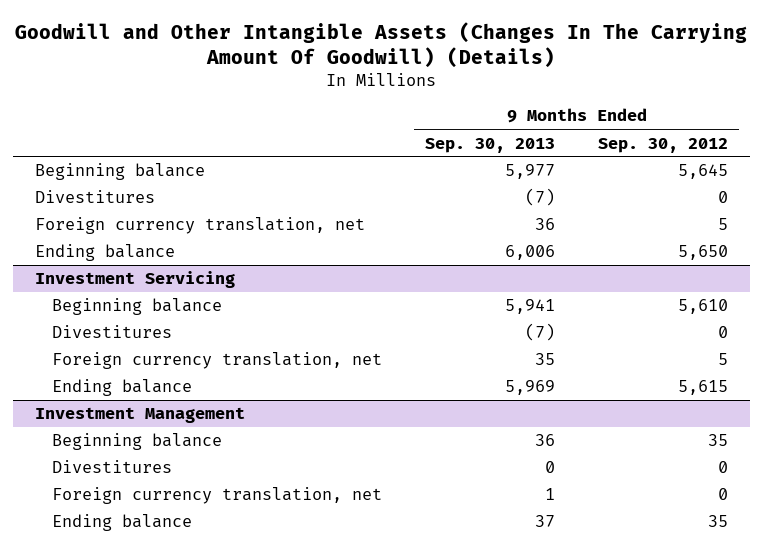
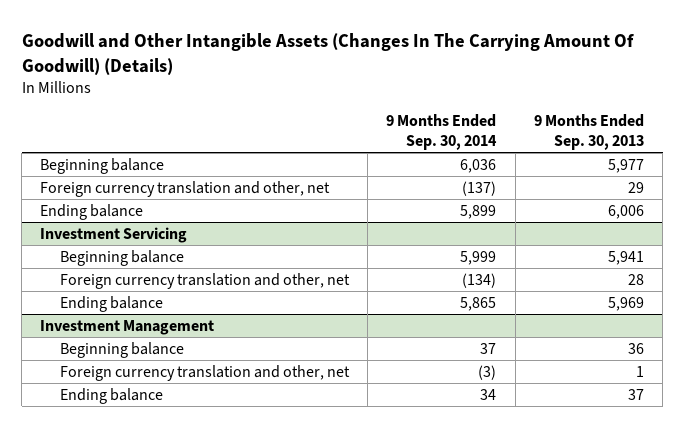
[598,137,729,153] Sep. 30, 2012 -> none
none -> [386,114,498,150] 9 Months Ended Sep. 30, 2014
[34,190,155,204] Divestitures -> none
[34,217,365,235] Foreign currency translation, net -> [40,181,331,198] Foreign currency translation and other, net
[535,218,556,231] 36 -> [627,182,644,194] 29
[52,325,173,339] Divestitures -> none
[52,352,383,370] Foreign currency translation, net -> [60,273,351,290] Foreign currency translation and other, net
[535,353,556,366] 35 -> [627,274,644,286] 28
[52,460,173,474] Divestitures -> none
[52,487,383,505] Foreign currency translation, net -> [60,365,351,382] Foreign currency translation and other, net

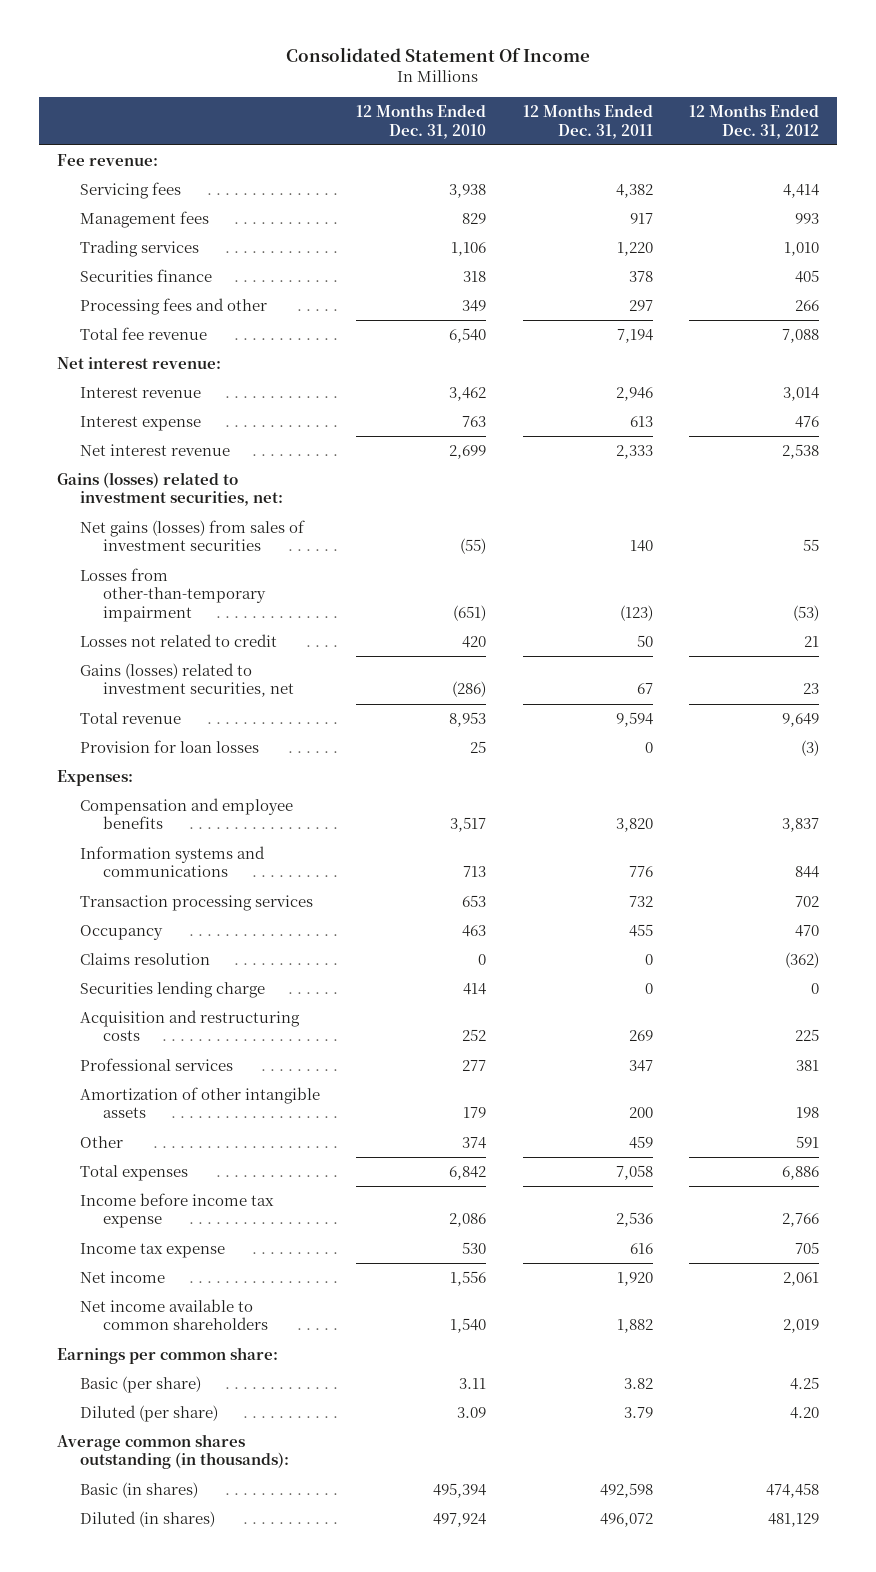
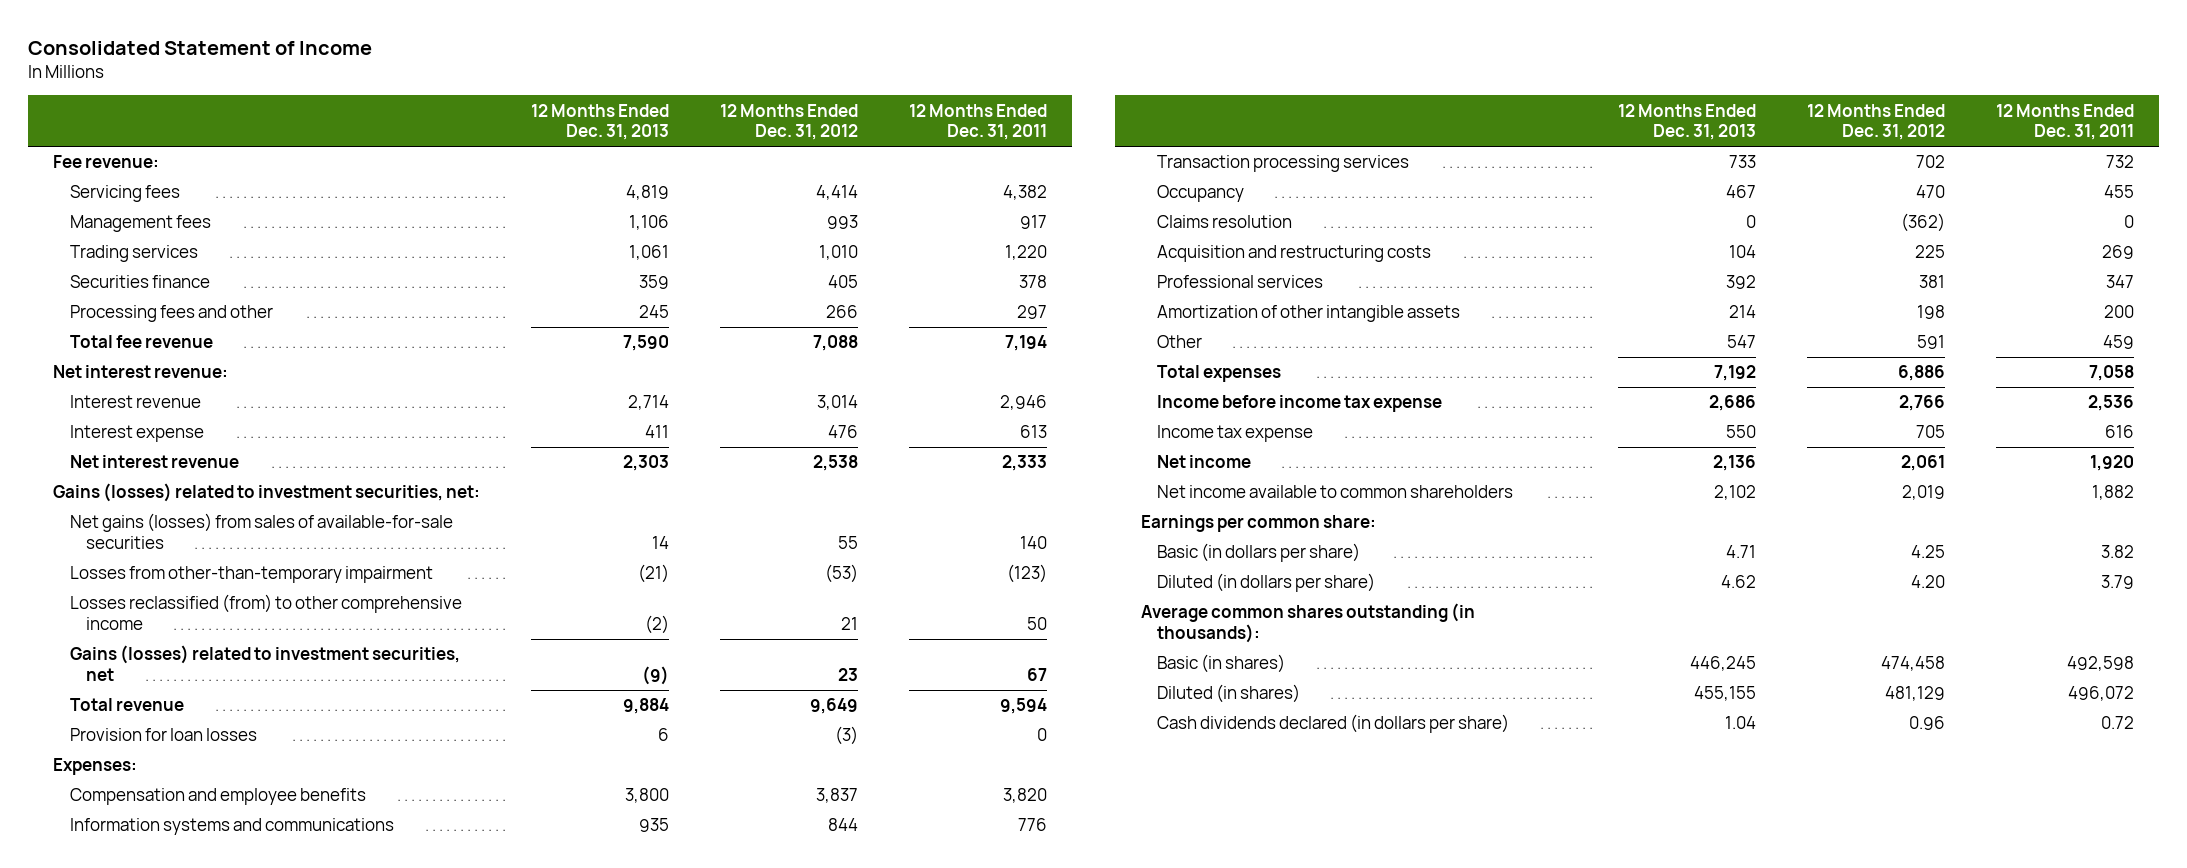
[285,46,590,62] Consolidated Statement Of Income -> [28,40,373,55] Consolidated Statement of Income
[356,104,487,139] 12 Months Ended Dec. 31, 2010 -> none
none -> [531,103,670,141] 12 Months Ended Dec. 31, 2013
[79,519,305,552] Net gains (losses) from sales of investment securities -> [69,513,453,549] Net gains (losses) from sales of available-for-sale securities
[79,633,277,647] Losses not related to credit -> [69,594,462,630] Losses reclassified (from) to other comprehensive income
[79,980,265,998] Securities lending charge -> none
[79,1375,201,1393] Basic (per share) -> [1156,543,1360,563] Basic (in dollars per share)
[79,1404,218,1422] Diluted (per share) -> [1156,573,1375,593] Diluted (in dollars per share)
none -> [1156,714,1509,734] Cash dividends declared (in dollars per share)

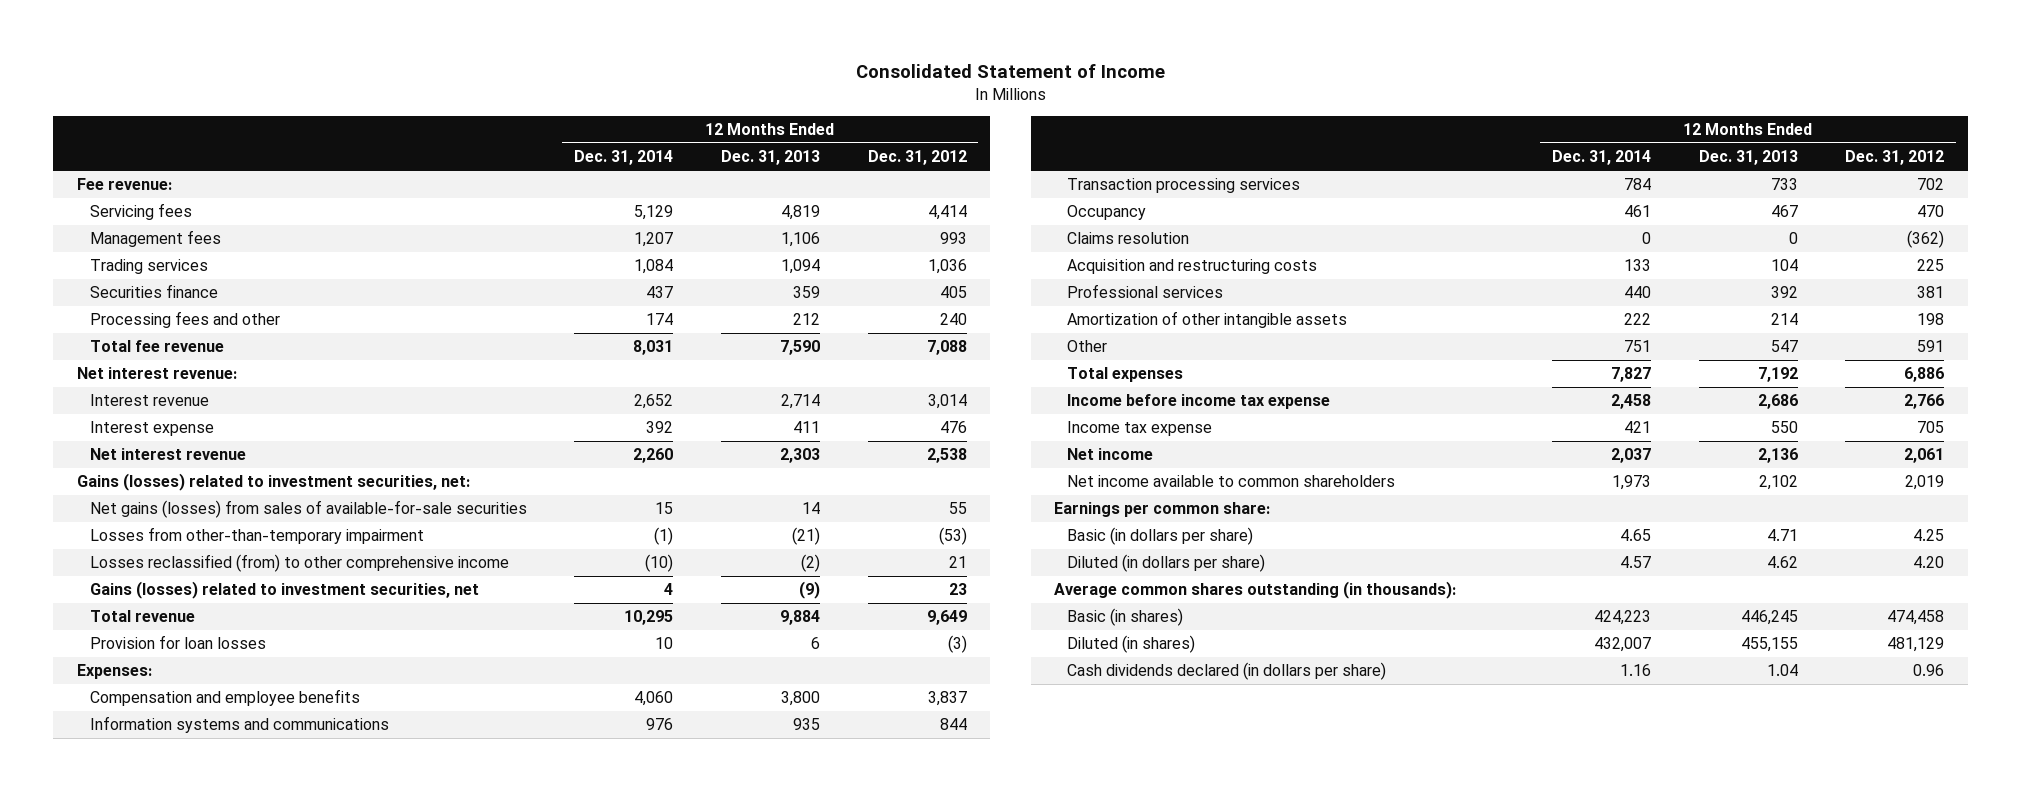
[908,103,1047,141] 12 Months Ended Dec. 31, 2011 -> none
none -> [574,150,674,166] Dec. 31, 2014
[629,245,670,261] 1,061 -> [780,259,820,275] 1,094
[818,245,858,261] 1,010 -> [927,259,967,275] 1,036
[639,305,670,319] 245 -> [792,313,820,326] 212
[825,305,858,319] 266 -> [939,313,967,326] 240

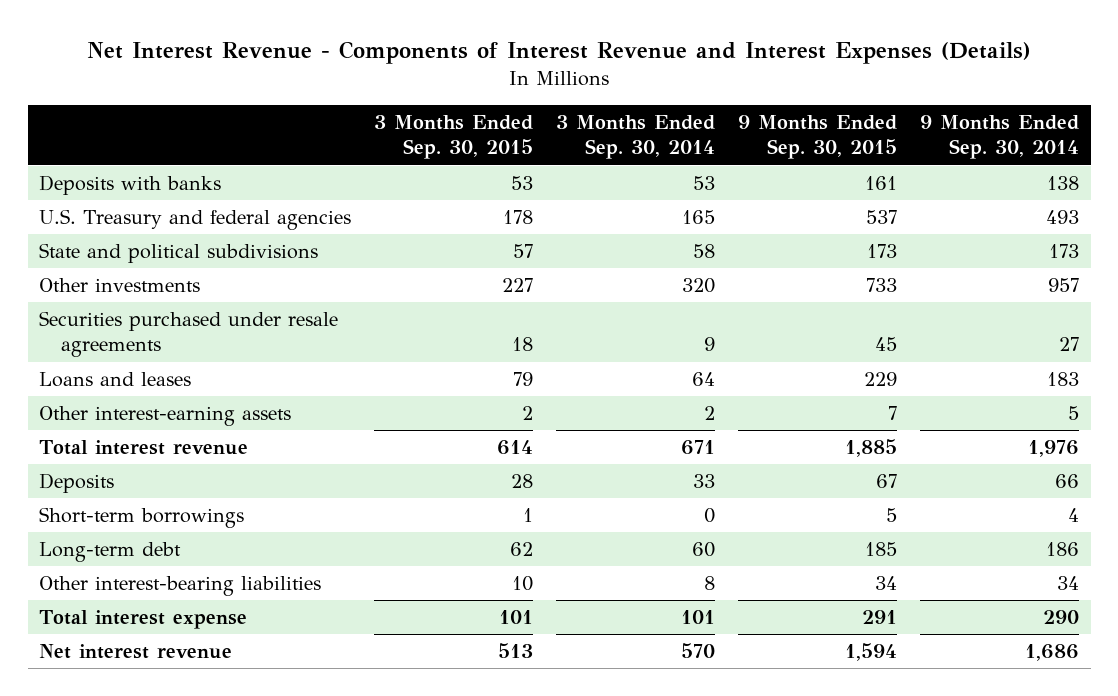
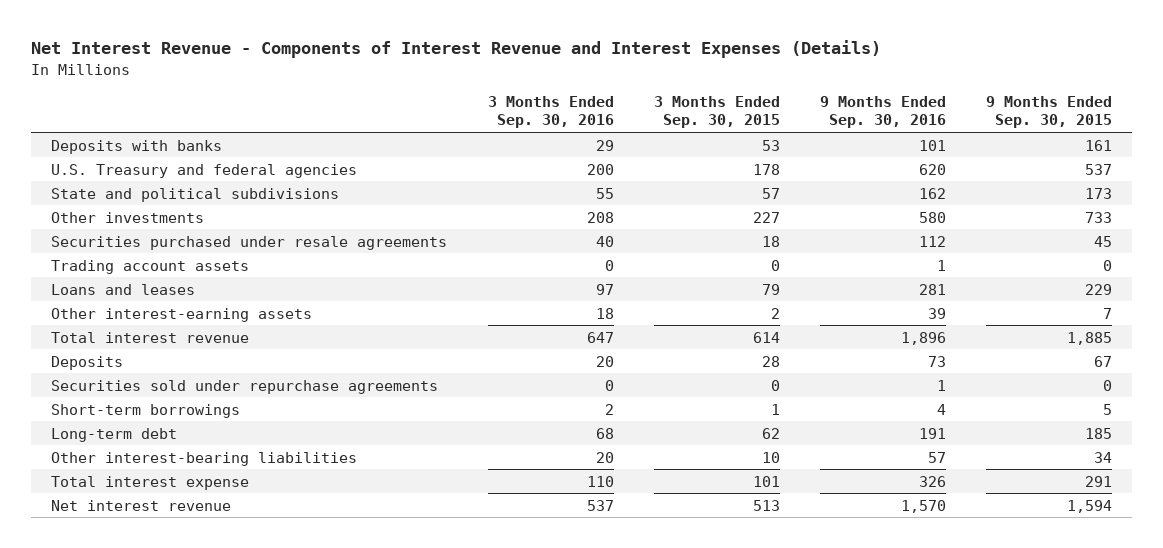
[556,114,716,160] 3 Months Ended Sep. 30, 2014 -> none
[920,114,1080,160] 9 Months Ended Sep. 30, 2014 -> none
none -> [487,96,614,129] 3 Months Ended Sep. 30, 2016
none -> [819,96,946,129] 9 Months Ended Sep. 30, 2016
none -> [51,259,250,274] Trading account assets
none -> [51,379,439,394] Securities sold under repurchase agreements

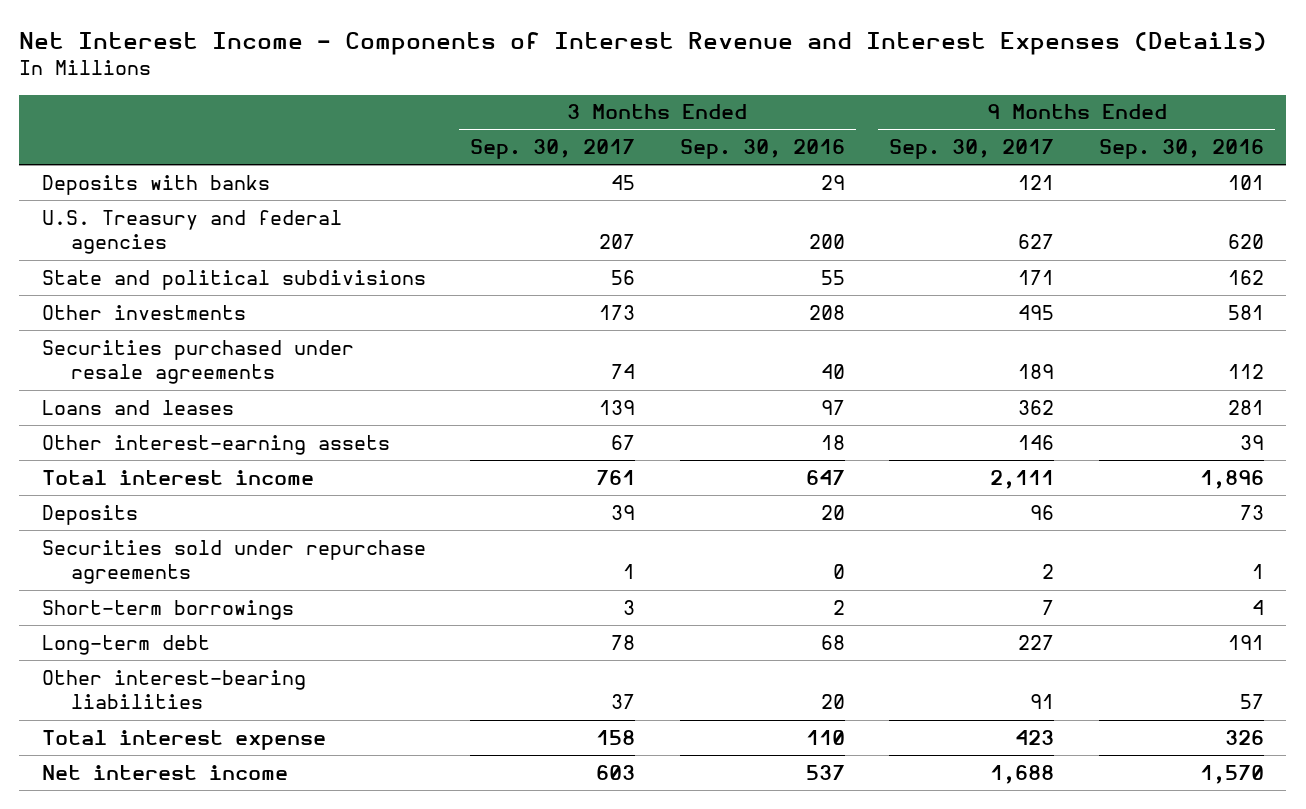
[31,40,882,59] Net Interest Revenue - Components of Interest Revenue and Interest Expenses (Details) -> [19,32,1268,56] Net Interest Income - Components of Interest Revenue and Interest Expenses (Details)
[653,96,780,129] 3 Months Ended Sep. 30, 2015 -> none
[985,96,1112,129] 9 Months Ended Sep. 30, 2015 -> none
none -> [470,139,636,160] Sep. 30, 2017
none -> [889,139,1055,160] Sep. 30, 2017
[918,211,946,223] 580 -> [1228,304,1265,320] 581
[51,259,250,274] Trading account assets -> none
[51,331,250,343] Total interest revenue -> [41,469,314,485] Total interest income
[51,499,232,511] Net interest revenue -> [41,764,288,780] Net interest income

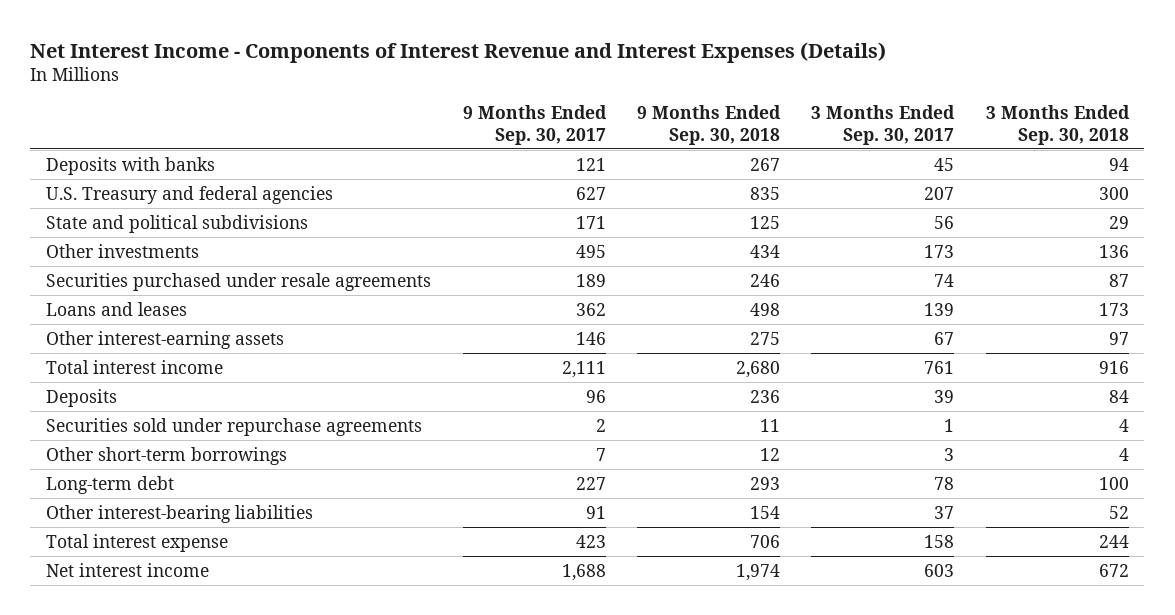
[679,139,845,160] Sep. 30, 2016 -> none
[1099,139,1265,160] Sep. 30, 2016 -> none
none -> [636,105,781,145] 9 Months Ended Sep. 30, 2018
none -> [985,105,1130,145] 3 Months Ended Sep. 30, 2018
[41,599,294,620] Short-term borrowings -> [46,446,288,465] Other short-term borrowings

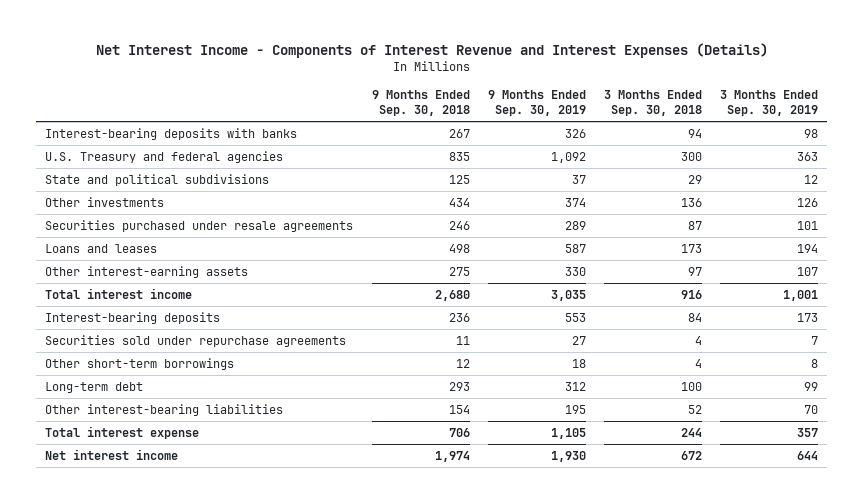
[462,105,607,145] 9 Months Ended Sep. 30, 2017 -> none
[811,105,956,145] 3 Months Ended Sep. 30, 2017 -> none
none -> [487,89,586,116] 9 Months Ended Sep. 30, 2019
none -> [719,89,818,116] 3 Months Ended Sep. 30, 2019
[46,156,216,175] Deposits with banks -> [45,128,298,141] Interest-bearing deposits with banks
[46,388,118,407] Deposits -> [45,312,221,325] Interest-bearing deposits

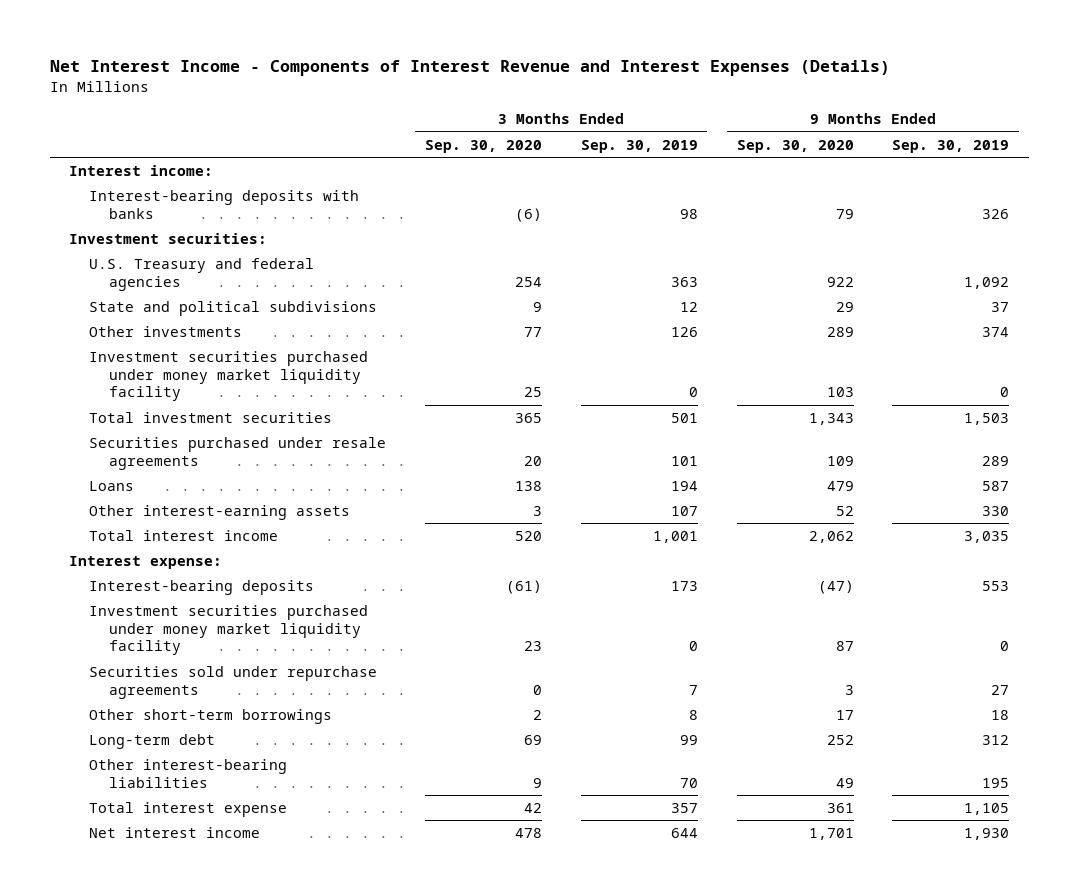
[371,89,470,116] 9 Months Ended Sep. 30, 2018 -> none
[603,89,702,116] 3 Months Ended Sep. 30, 2018 -> none
none -> [424,139,542,153] Sep. 30, 2020
none -> [736,139,854,153] Sep. 30, 2020
none -> [68,164,213,176] Interest income:
none -> [68,232,267,244] Investment securities:
none -> [89,350,369,402] Investment securities purchased under money market liquidity facility
none -> [89,411,333,423] Total investment securities
[45,244,158,254] Loans and leases -> [89,480,135,491] Loans
none -> [68,555,222,569] Interest expense:
none -> [89,604,369,656] Investment securities purchased under money market liquidity facility

